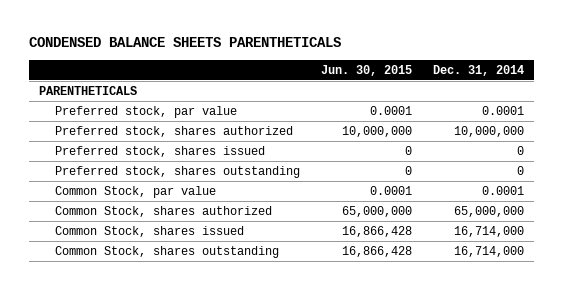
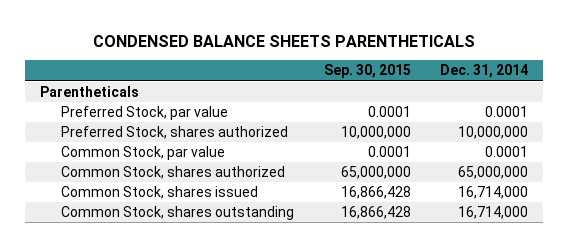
[320,64,412,76] Jun. 30, 2015 -> none
none -> [323,64,411,79] Sep. 30, 2015
[55,146,266,158] Preferred stock, shares issued -> none
[55,166,301,179] Preferred stock, shares outstanding -> none
[38,86,137,96] PARENTHETICALS -> [39,86,139,98] Parentheticals
[55,106,238,119] Preferred stock, par value -> [61,106,229,121] Preferred Stock, par value
[55,126,294,138] Preferred stock, shares authorized -> [61,126,289,140] Preferred Stock, shares authorized

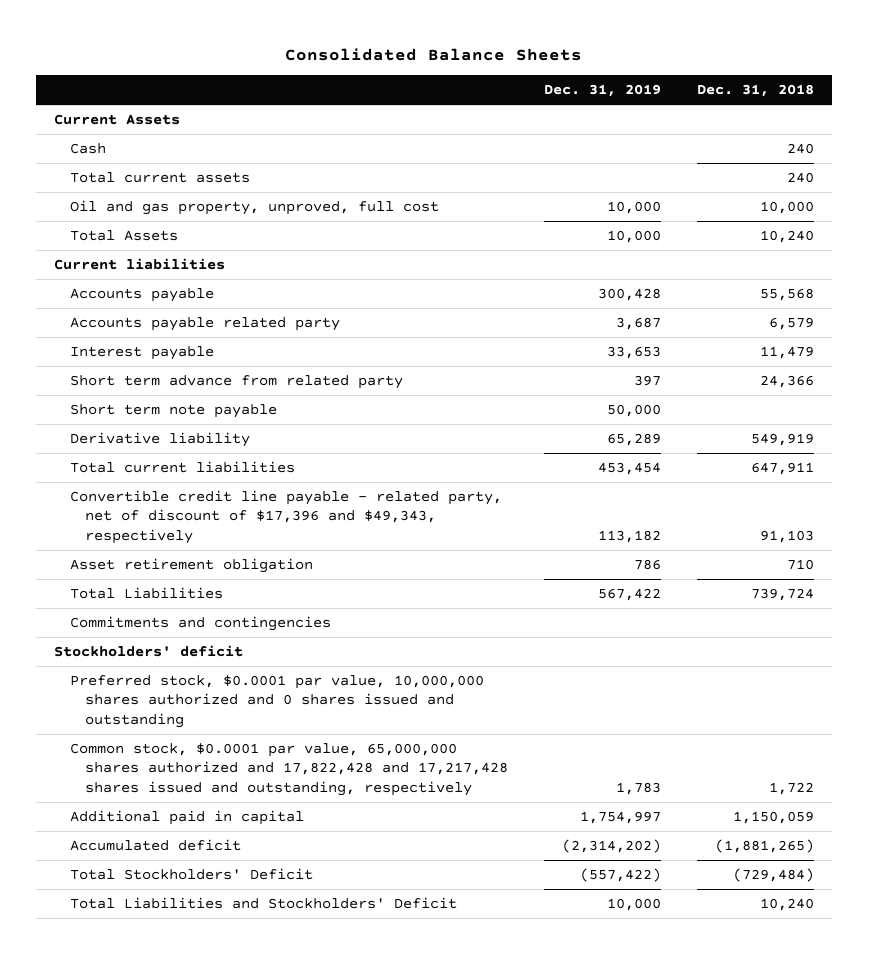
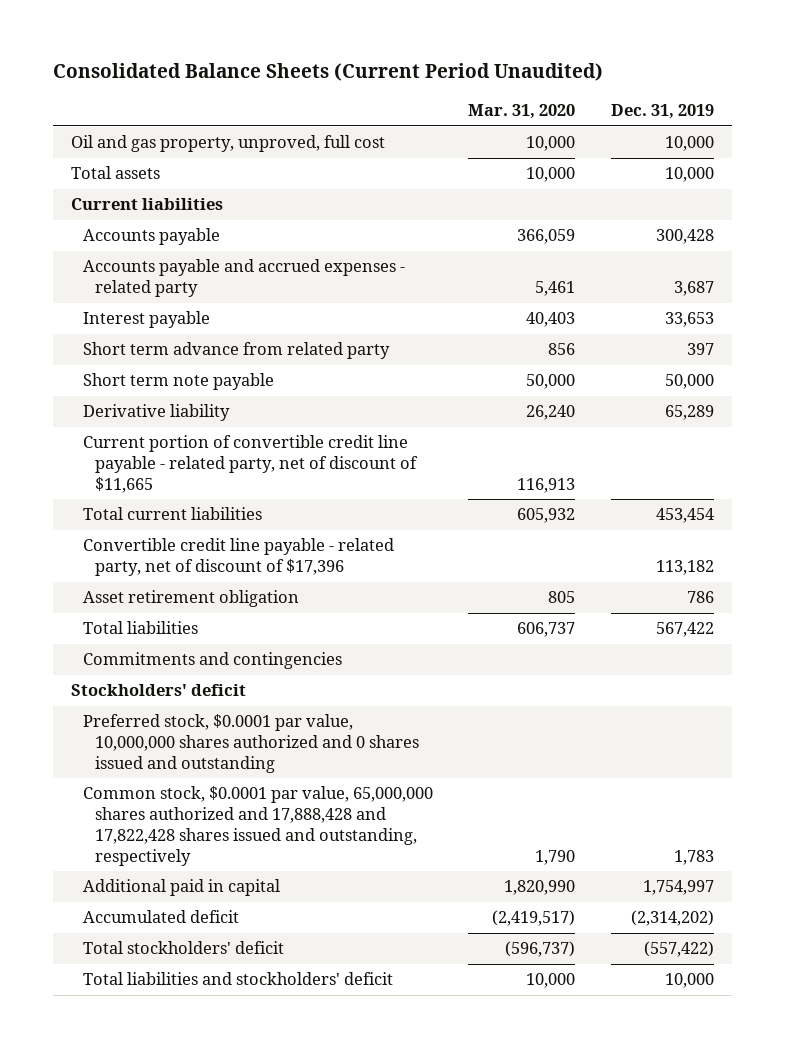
[285,47,583,61] Consolidated Balance Sheets -> [52,63,603,82] Consolidated Balance Sheets (Current Period Unaudited)
[697,84,815,98] Dec. 31, 2018 -> none
none -> [468,104,576,120] Mar. 31, 2020
[54,113,181,125] Current Assets -> none
[69,142,106,154] Cash -> none
[69,171,250,183] Total current assets -> none
[69,229,178,241] Total Assets -> [70,166,160,180] Total assets
[69,316,340,331] Accounts payable related party -> [82,259,405,298] Accounts payable and accrued expenses - related party
none -> [82,435,419,493] Current portion of convertible credit line payable - related party, net of discount of $11,665
[69,489,502,545] Convertible credit line payable - related party, net of discount of $17,396 and $49,343, respectively -> [82,538,394,577] Convertible credit line payable - related party, net of discount of $17,396
[69,586,223,599] Total Liabilities -> [82,621,198,635] Total liabilities
[69,742,509,797] Common stock, $0.0001 par value, 65,000,000 shares authorized and 17,822,428 and 17,217,428 shares issued and outstanding, respectively -> [82,786,433,866] Common stock, $0.0001 par value, 65,000,000 shares authorized and 17,888,428 and 17,822,428 shares issued and outstanding, respectively
[69,867,313,880] Total Stockholders' Deficit -> [82,941,284,955] Total stockholders' deficit
[69,896,457,909] Total Liabilities and Stockholders' Deficit -> [82,972,393,986] Total liabilities and stockholders' deficit

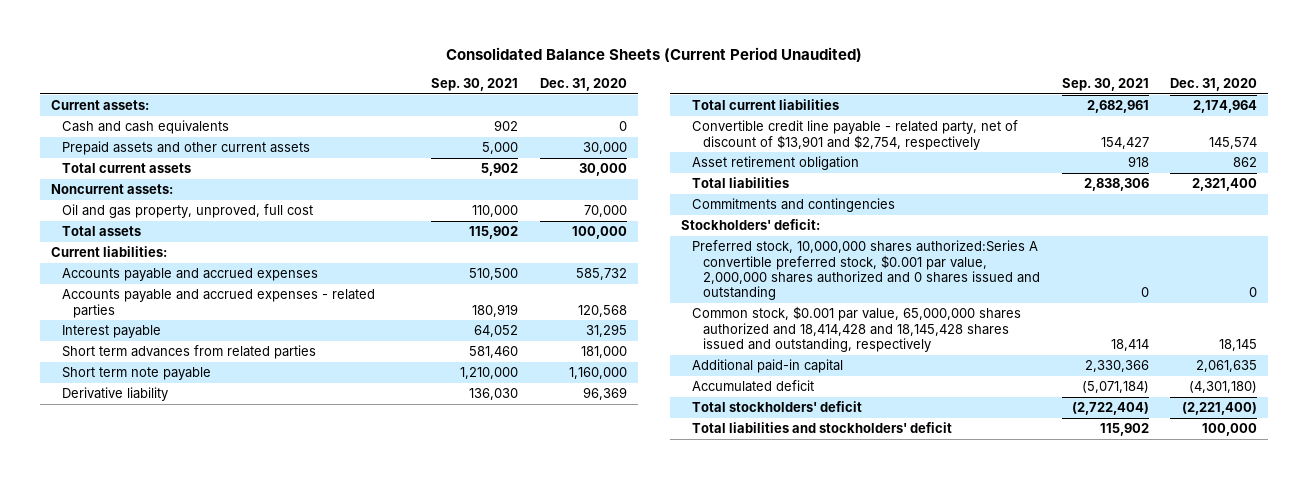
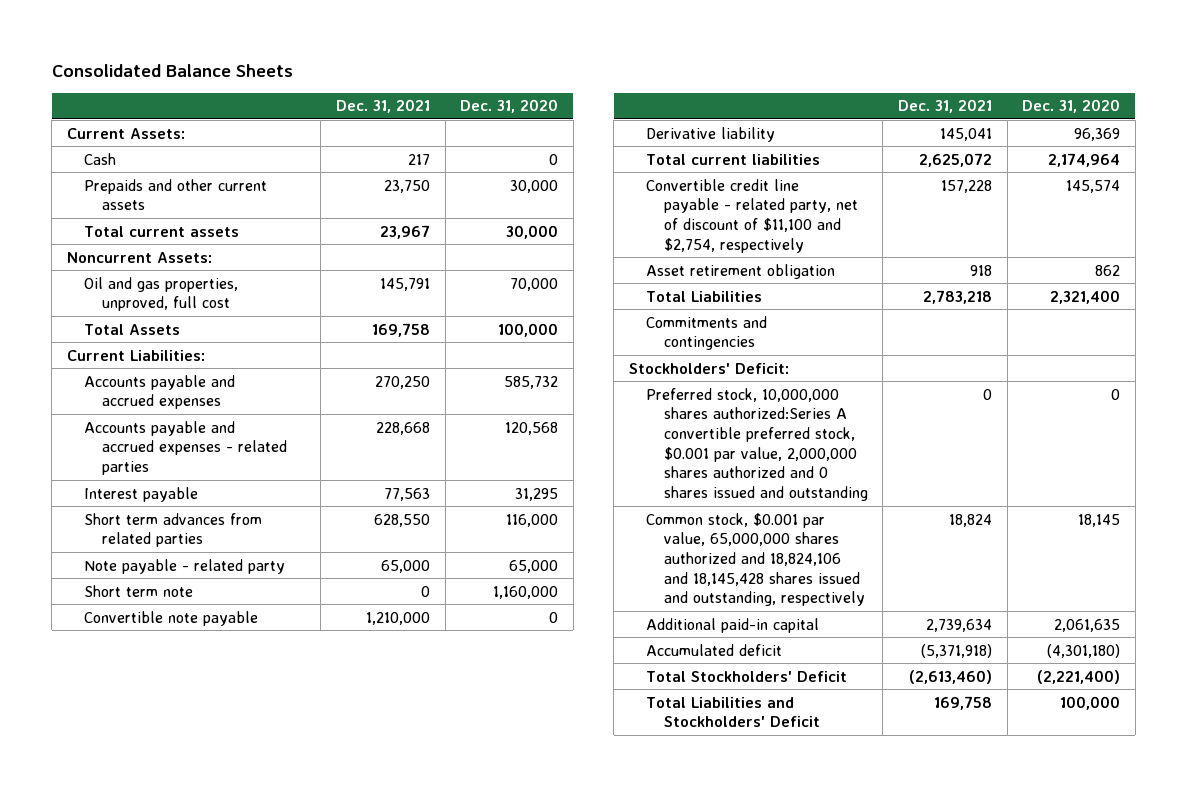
[445,47,862,63] Consolidated Balance Sheets (Current Period Unaudited) -> [51,63,293,77] Consolidated Balance Sheets
[431,78,519,92] Sep. 30, 2021 -> none
none -> [336,99,431,114] Dec. 31, 2021
[61,120,229,135] Cash and cash equivalents -> none
[50,100,149,111] Current assets: -> [66,127,185,139] Current Assets:
none -> [84,152,117,165] Cash
[61,141,310,156] Prepaid assets and other current assets -> [84,178,268,211] Prepaids and other current assets
[50,184,173,195] Noncurrent assets: -> [66,251,212,263] Noncurrent Assets:
[61,204,313,219] Oil and gas property, unproved, full cost -> [84,276,239,312] Oil and gas properties, unproved, full cost
[61,226,141,237] Total assets -> [84,323,181,335] Total Assets
[50,246,167,258] Current liabilities: -> [66,349,205,361] Current Liabilities:
[580,346,627,359] 181,000 -> [506,513,559,527] 116,000
none -> [84,558,286,574] Note payable - related party
[61,367,211,381] Short term note payable -> [84,584,194,597] Short term note
none -> [84,610,259,626] Convertible note payable
[692,120,1019,150] Convertible credit line payable - related party, net of discount of $13,901 and $2,754, respectively -> [646,178,858,253] Convertible credit line payable - related party, net of discount of $11,100 and $2,754, respectively
[692,177,790,189] Total liabilities -> [646,290,763,302] Total Liabilities
[681,219,821,231] Stockholders' deficit: -> [628,362,789,374] Stockholders' Deficit:
[692,306,1022,352] Common stock, $0.001 par value, 65,000,000 shares authorized and 18,414,428 and 18,145,428 shares issued and outstanding, respectively -> [646,512,865,607] Common stock, $0.001 par value, 65,000,000 shares authorized and 18,824,106 and 18,145,428 shares issued and outstanding, respectively
[692,401,863,413] Total stockholders' deficit -> [646,670,848,682] Total Stockholders' Deficit
[692,422,953,434] Total liabilities and stockholders' deficit -> [646,696,820,728] Total Liabilities and Stockholders' Deficit

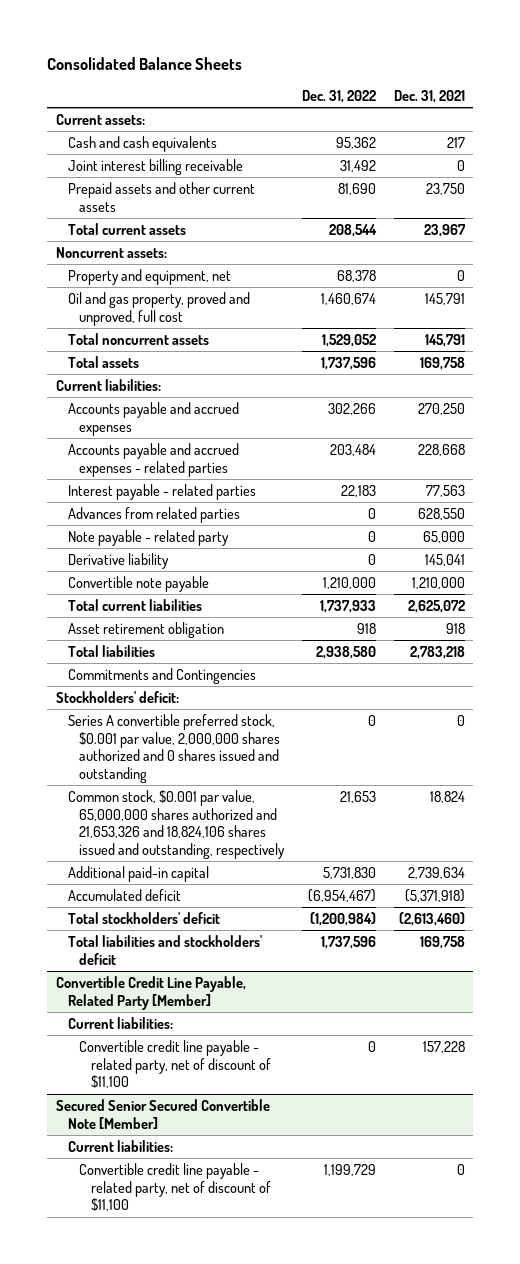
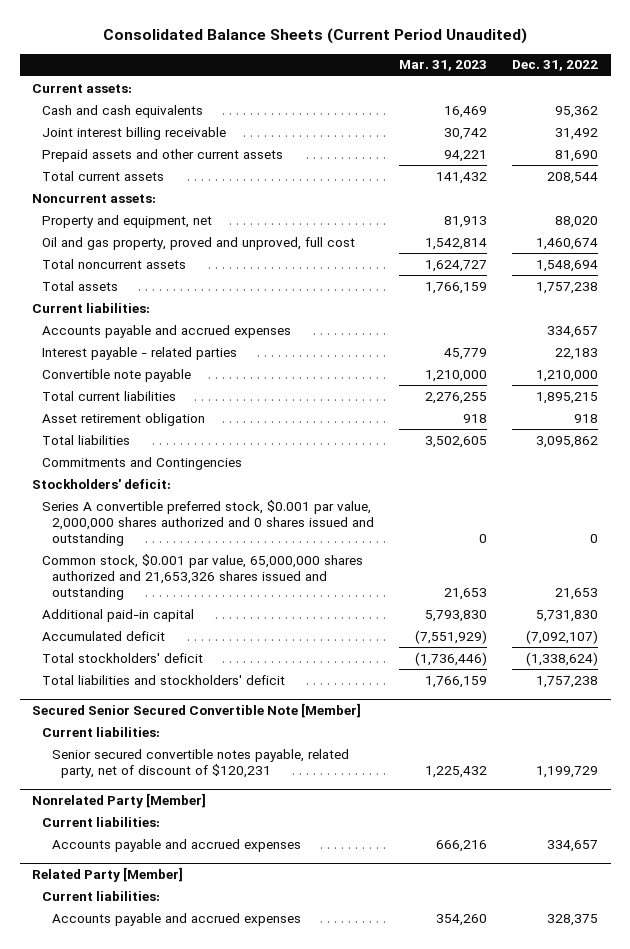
[46,56,242,70] Consolidated Balance Sheets -> [103,28,528,45] Consolidated Balance Sheets (Current Period Unaudited)
[393,89,465,103] Dec. 31, 2021 -> none
none -> [398,60,487,72] Mar. 31, 2023
[336,269,376,282] 68,378 -> [555,215,599,228] 88,020
[321,333,376,347] 1,529,052 -> [536,259,599,272] 1,548,694
[320,356,376,370] 1,737,596 -> [536,281,599,294] 1,757,238
[67,442,239,477] Accounts payable and accrued expenses - related parties -> none
[327,402,376,415] 302,266 -> [547,325,599,338] 334,657
[67,506,240,523] Advances from related parties -> none
[67,529,229,546] Note payable - related party -> none
[67,552,169,569] Derivative liability -> none
[319,599,376,613] 1,737,933 -> [536,391,599,404] 1,895,215
[315,645,376,659] 2,938,580 -> [536,435,599,448] 3,095,862
[67,789,286,860] Common stock, $0.001 par value, 65,000,000 shares authorized and 21,653,326 and 18,824,106 shares issued and outstanding, respectively -> [41,553,363,601] Common stock, $0.001 par value, 65,000,000 shares authorized and 21,653,326 shares issued and outstanding
[55,975,246,1010] Convertible Credit Line Payable, Related Party [Member] -> none
[67,1016,173,1029] Current liabilities: -> none
[79,1039,272,1089] Convertible credit line payable - related party, net of discount of $11,100 -> none
[307,888,376,902] (6,954,467) -> [526,629,599,644] (7,092,107)
[309,911,376,926] (1,200,984) -> [526,651,599,666] (1,338,624)
[320,935,376,949] 1,737,596 -> [536,675,599,688] 1,757,238
[79,1162,272,1212] Convertible credit line payable - related party, net of discount of $11,100 -> [51,748,349,778] Senior secured convertible notes payable, related party, net of discount of $120,231
none -> [32,792,207,808] Nonrelated Party [Member]
none -> [41,816,160,827] Current liabilities:
none -> [51,838,301,852] Accounts payable and accrued expenses
none -> [32,866,184,882] Related Party [Member]
none -> [41,890,160,901] Current liabilities:
none -> [51,912,301,926] Accounts payable and accrued expenses

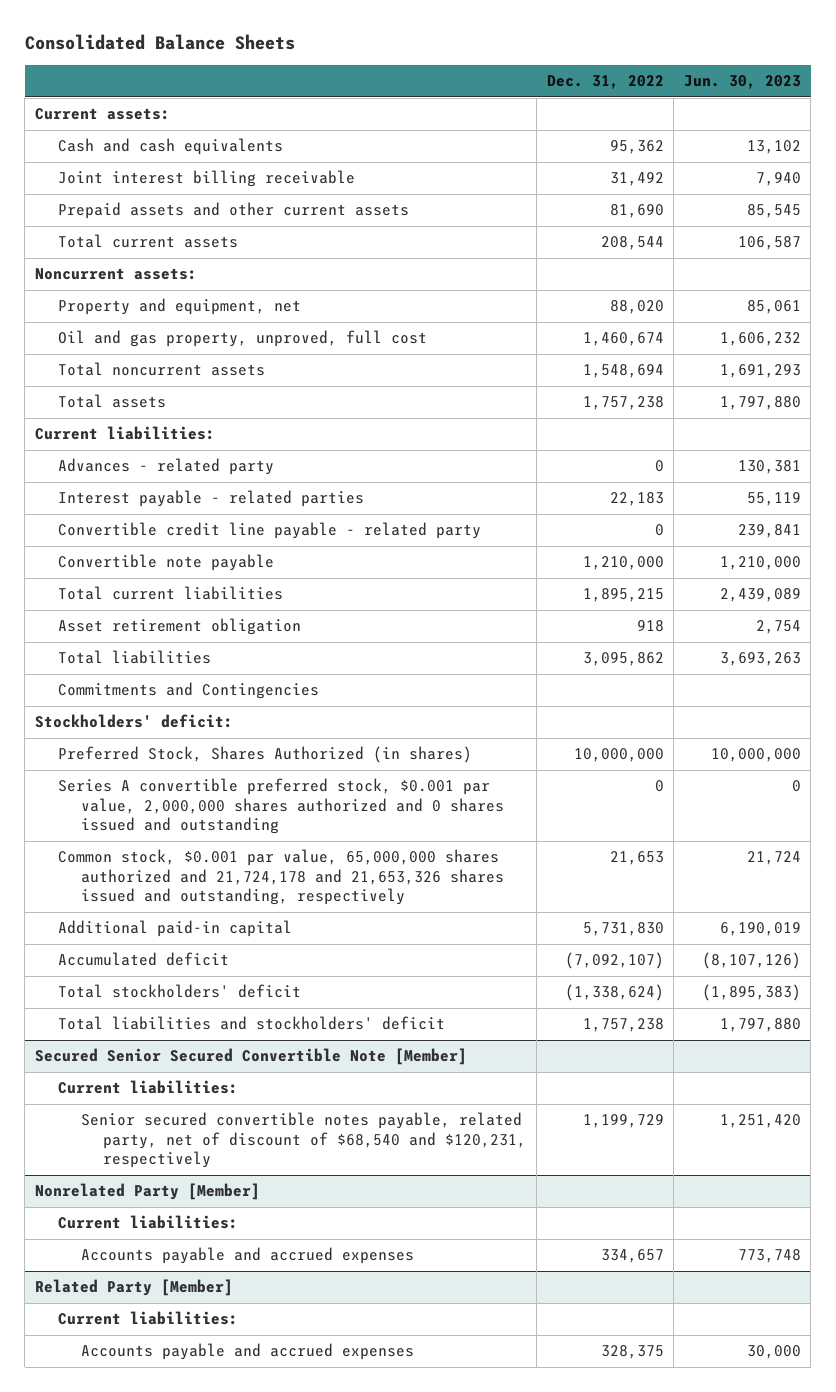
[103,28,528,45] Consolidated Balance Sheets (Current Period Unaudited) -> [24,34,295,51] Consolidated Balance Sheets
[398,60,487,72] Mar. 31, 2023 -> none
none -> [683,75,801,90] Jun. 30, 2023
[41,236,355,250] Oil and gas property, proved and unproved, full cost -> [57,330,427,348] Oil and gas property, unproved, full cost
[41,324,291,338] Accounts payable and accrued expenses -> none
none -> [57,458,274,476] Advances - related party
none -> [57,522,481,540] Convertible credit line payable - related party
none -> [57,746,472,764] Preferred Stock, Shares Authorized (in shares)
[41,553,363,601] Common stock, $0.001 par value, 65,000,000 shares authorized and 21,653,326 shares issued and outstanding -> [57,849,504,906] Common stock, $0.001 par value, 65,000,000 shares authorized and 21,724,178 and 21,653,326 shares issued and outstanding, respectively
[51,748,349,778] Senior secured convertible notes payable, related party, net of discount of $120,231 -> [80,1112,527,1169] Senior secured convertible notes payable, related party, net of discount of $68,540 and $120,231, respectively

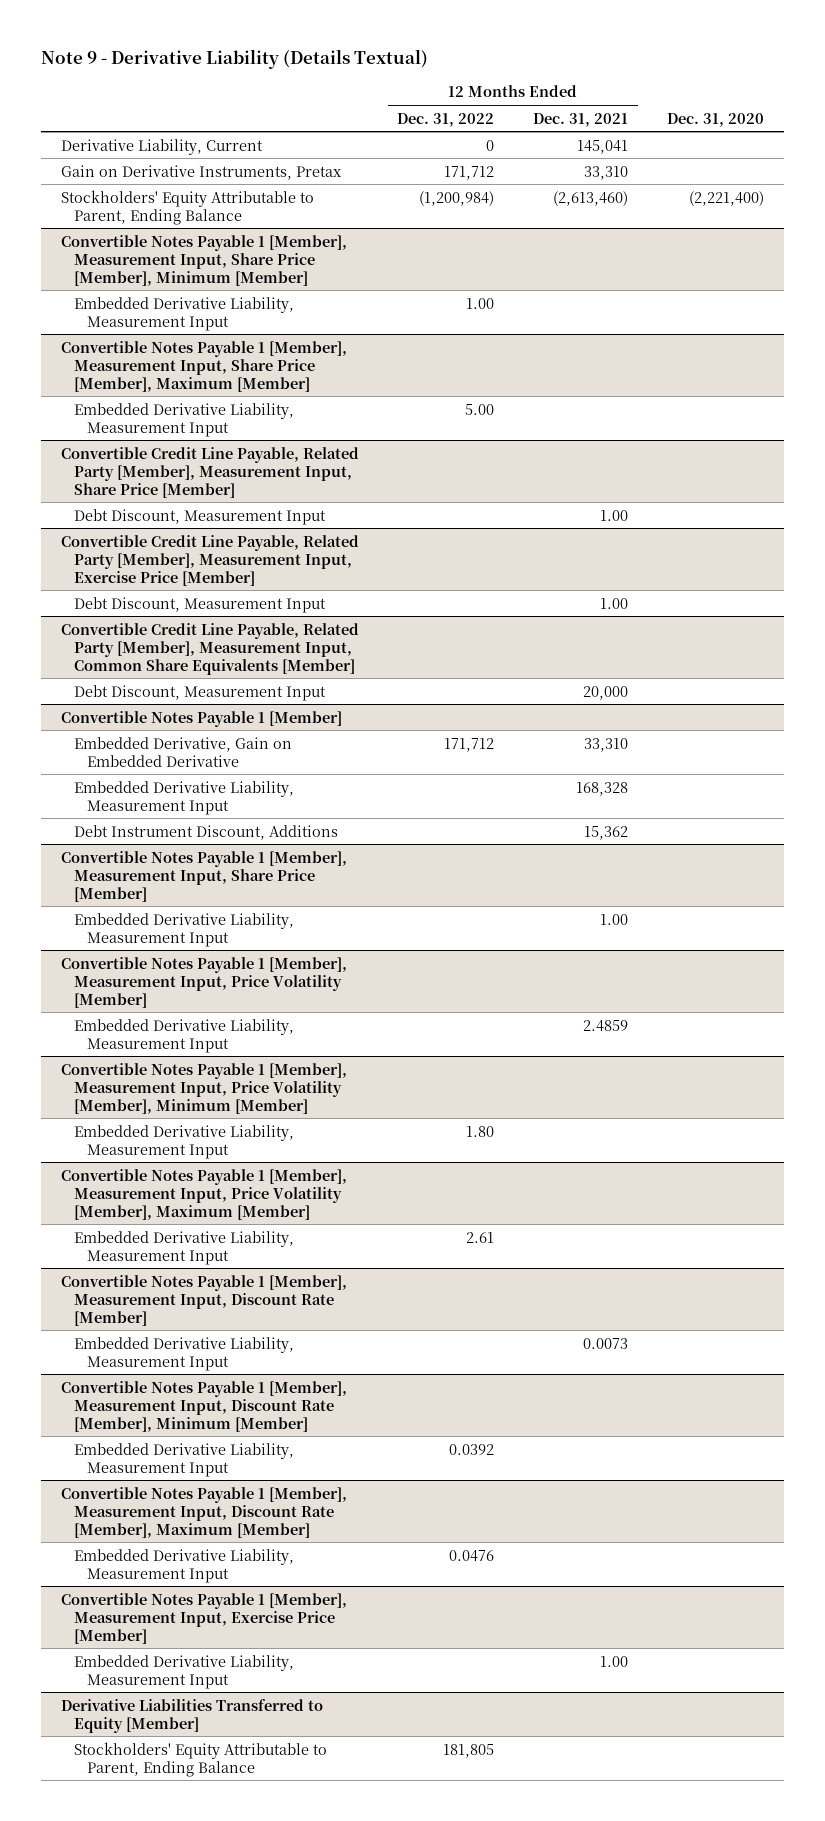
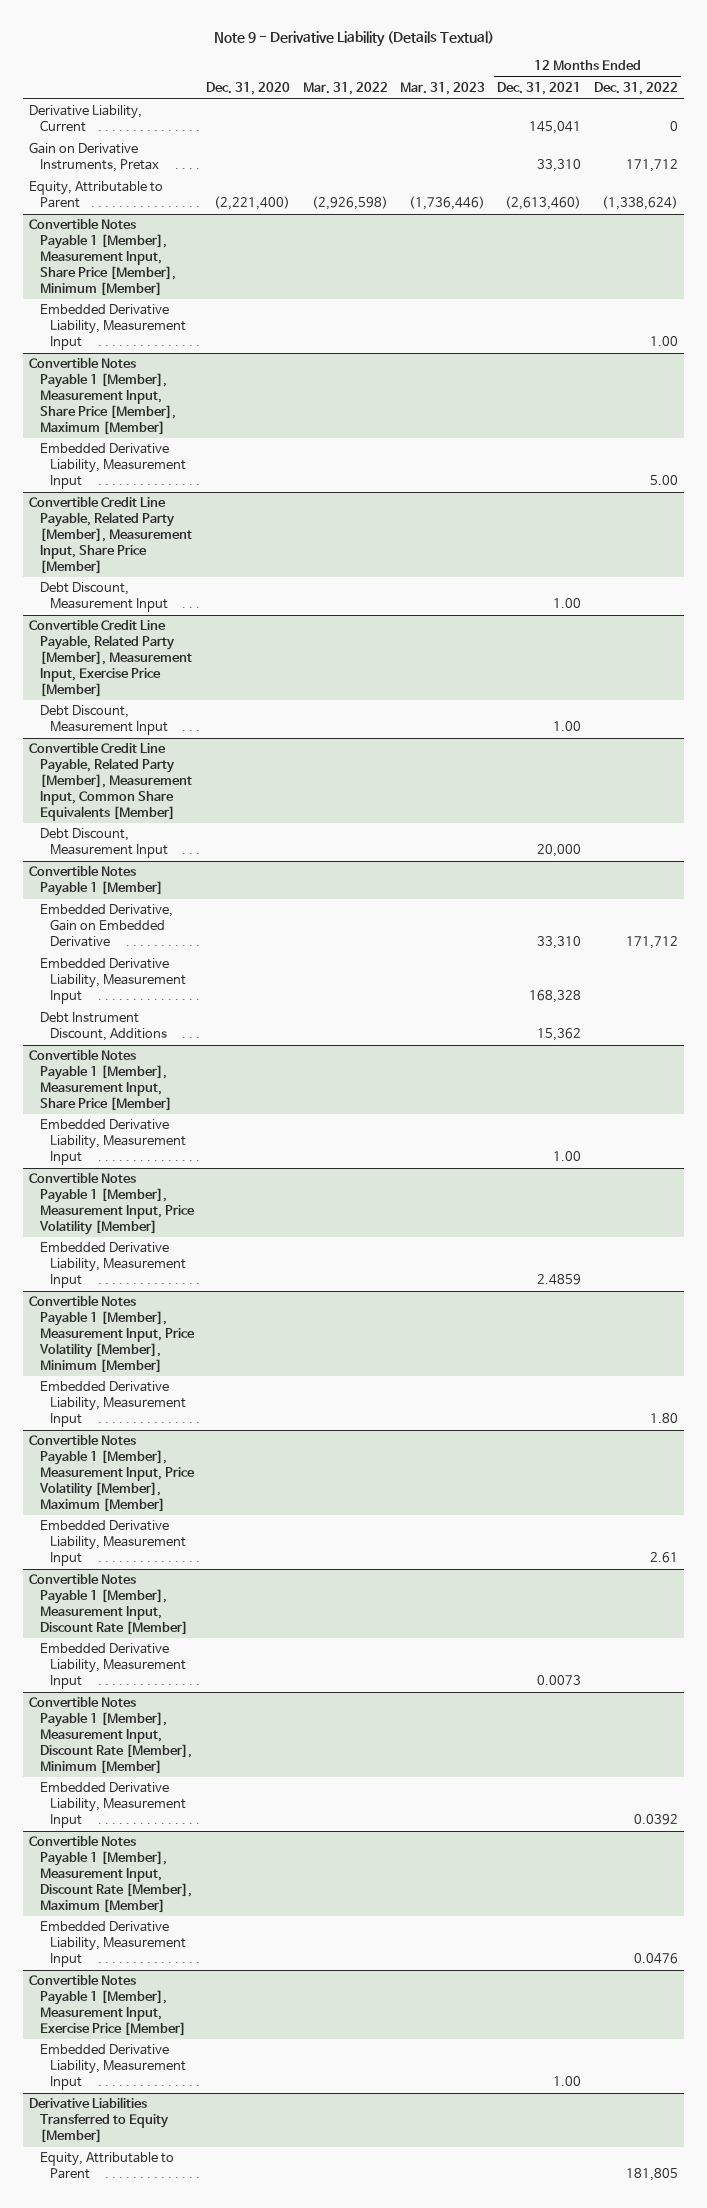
none -> [302,82,388,96] Mar. 31, 2022
none -> [399,82,485,96] Mar. 31, 2023
[60,189,314,225] Stockholders' Equity Attributable to Parent, Ending Balance -> [29,181,164,209] Equity, Attributable to Parent
[419,190,495,206] (1,200,984) -> [601,196,678,211] (1,338,624)
[73,1741,327,1777] Stockholders' Equity Attributable to Parent, Ending Balance -> [39,2152,174,2180] Equity, Attributable to Parent

